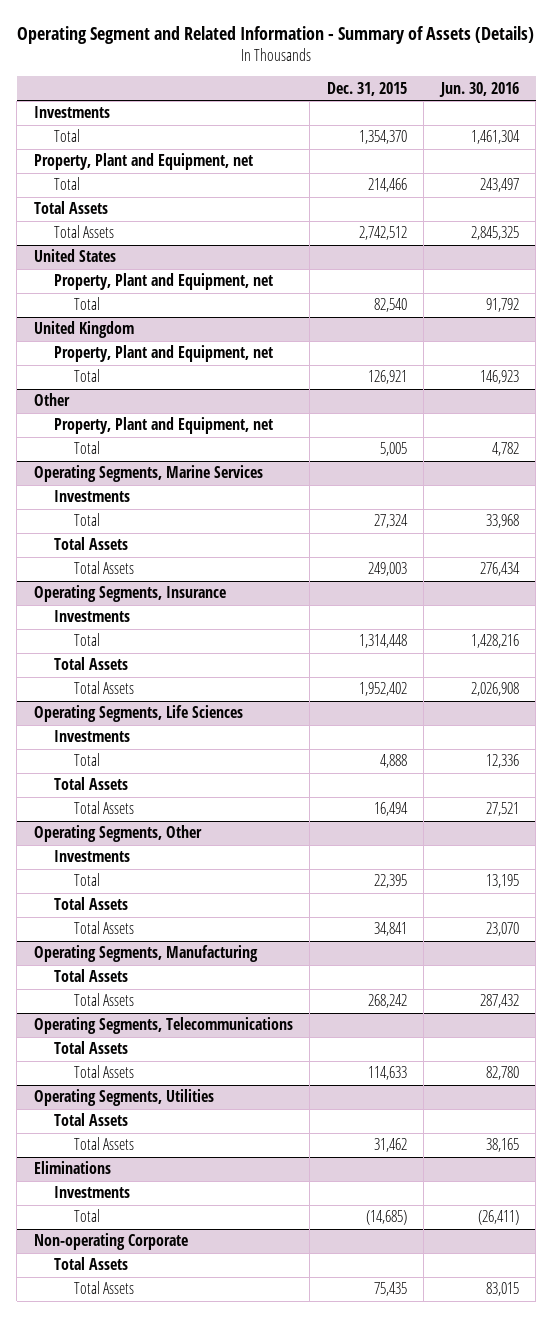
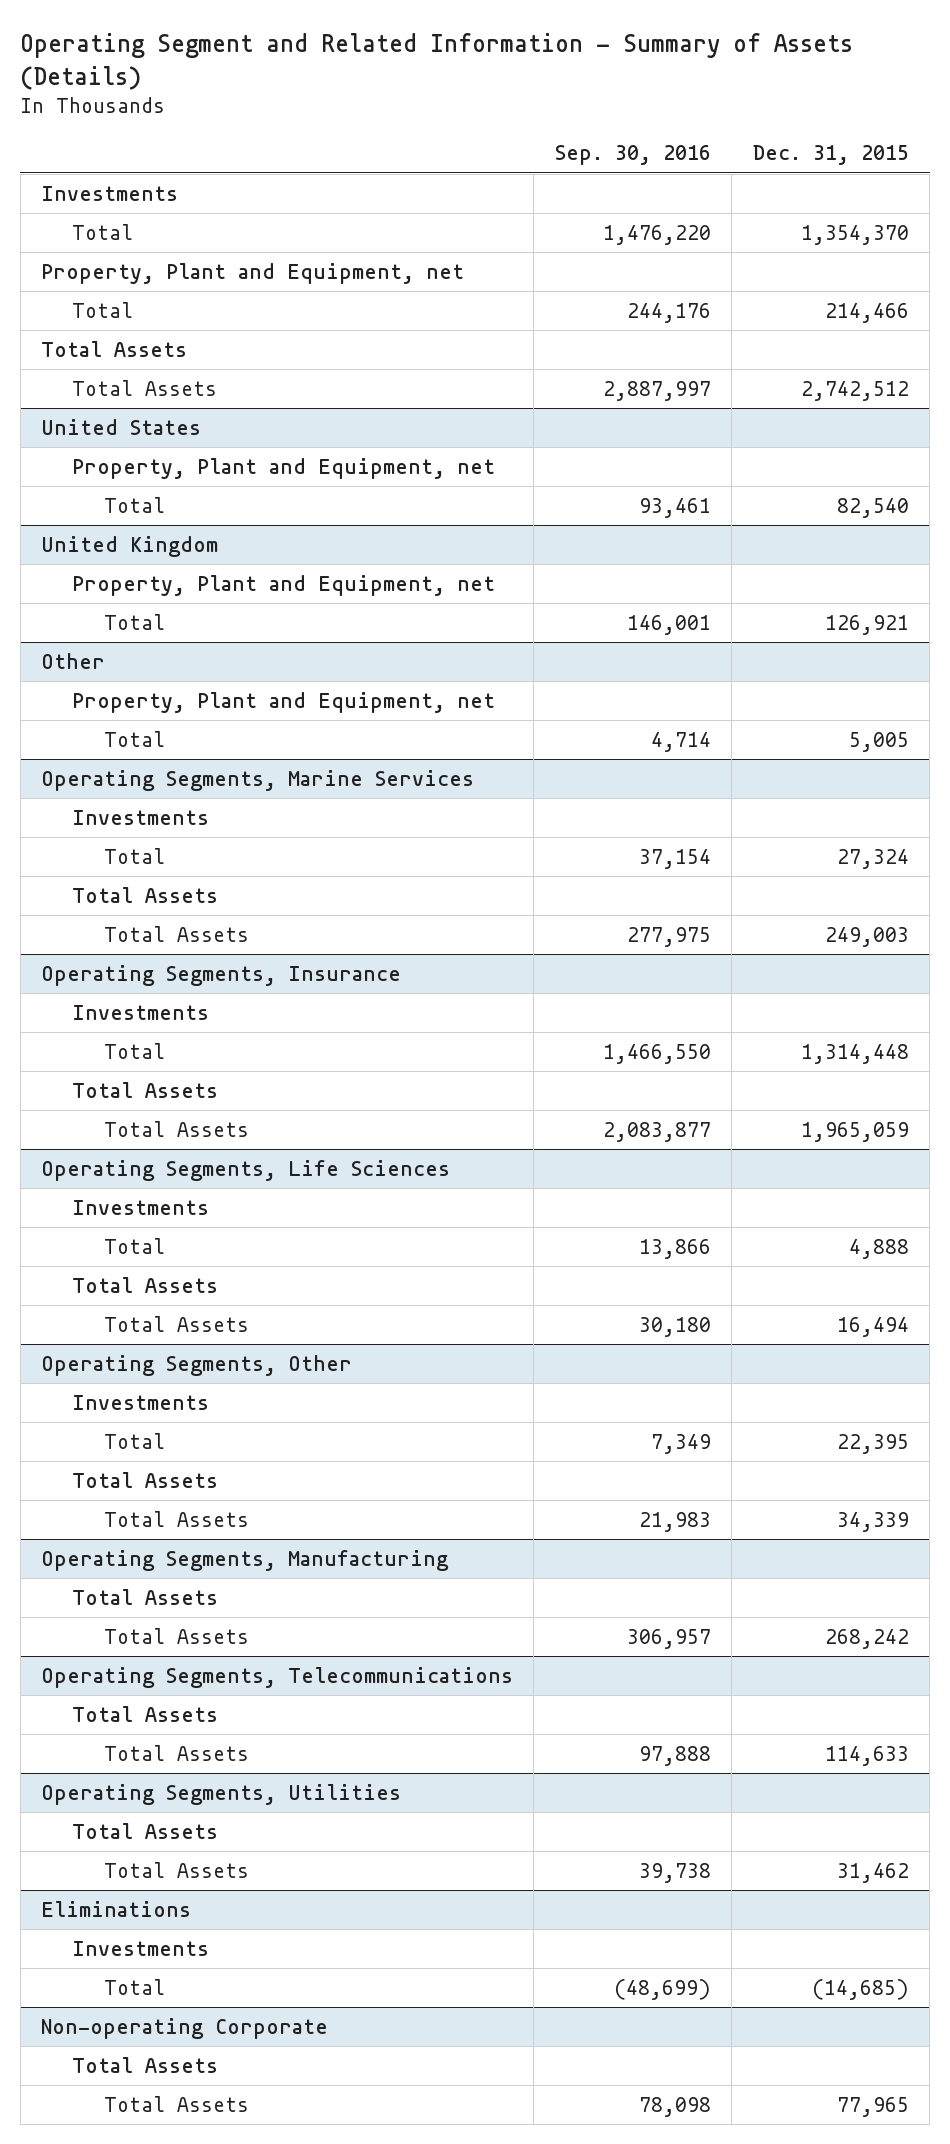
[438,81,519,97] Jun. 30, 2016 -> none
none -> [554,145,711,166] Sep. 30, 2016
[358,682,407,697] 1,952,402 -> [800,1121,909,1142] 1,965,059
[373,922,407,937] 34,841 -> [836,1511,909,1532] 34,339
[373,1282,407,1297] 75,435 -> [836,2096,909,2117] 77,965

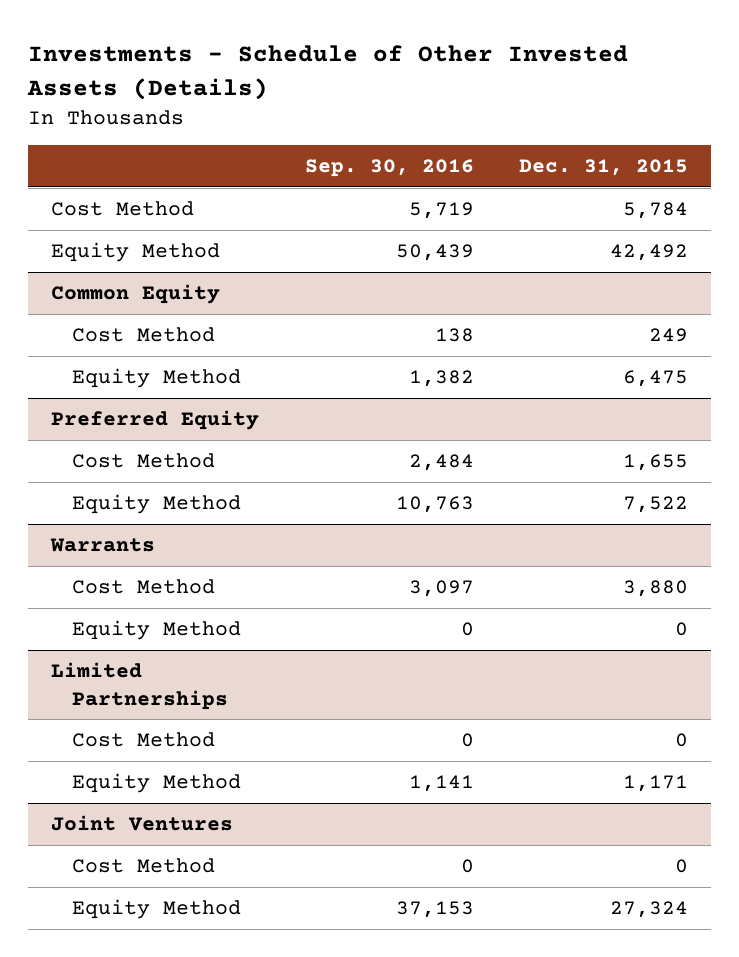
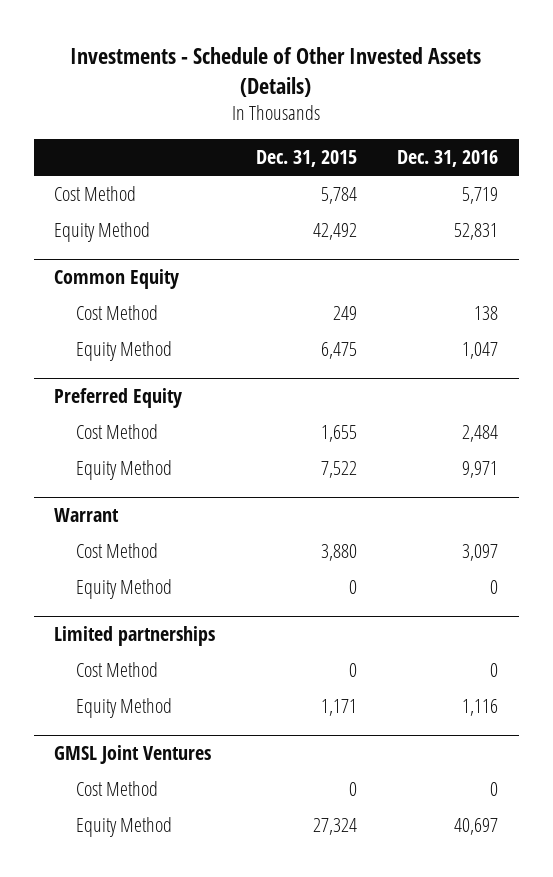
[304,159,474,178] Sep. 30, 2016 -> none
none -> [397,150,499,168] Dec. 31, 2016
[49,538,155,553] Warrants -> [54,508,120,523] Warrant
[50,662,228,710] Limited Partnerships -> [54,626,216,647] Limited partnerships
[50,815,233,832] Joint Ventures -> [54,745,212,765] GMSL Joint Ventures

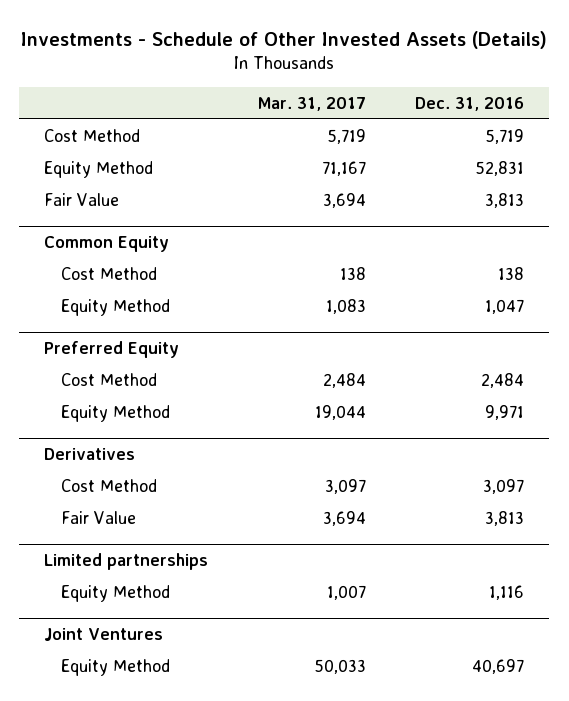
[255,150,357,168] Dec. 31, 2015 -> none
none -> [257,96,366,111] Mar. 31, 2017
none -> [44,193,120,207] Fair Value
[54,508,120,523] Warrant -> [44,448,136,461] Derivatives
[75,578,172,599] Equity Method -> none
none -> [60,511,136,525] Fair Value
[75,661,158,677] Cost Method -> none
[75,780,158,796] Cost Method -> none
[54,745,212,765] GMSL Joint Ventures -> [44,628,164,642] Joint Ventures

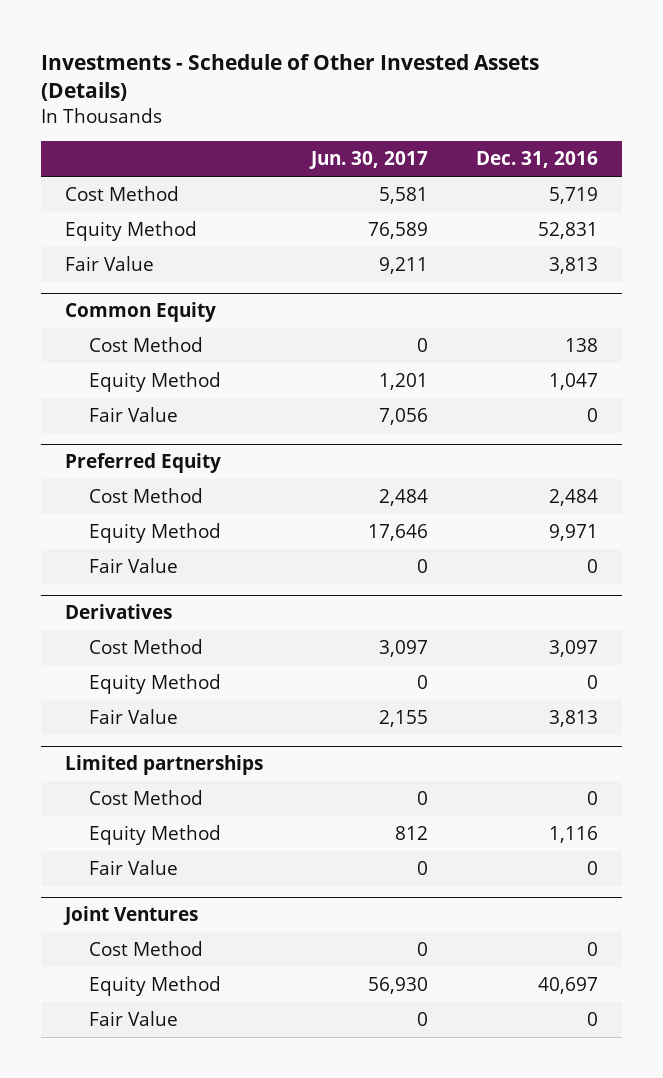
[257,96,366,111] Mar. 31, 2017 -> none
none -> [309,151,429,170] Jun. 30, 2017
none -> [89,407,179,423] Fair Value
none -> [89,558,179,574] Fair Value
none -> [89,674,222,695] Equity Method
none -> [89,790,204,806] Cost Method
none -> [89,860,179,876] Fair Value
none -> [89,941,204,957] Cost Method
none -> [89,1011,179,1027] Fair Value

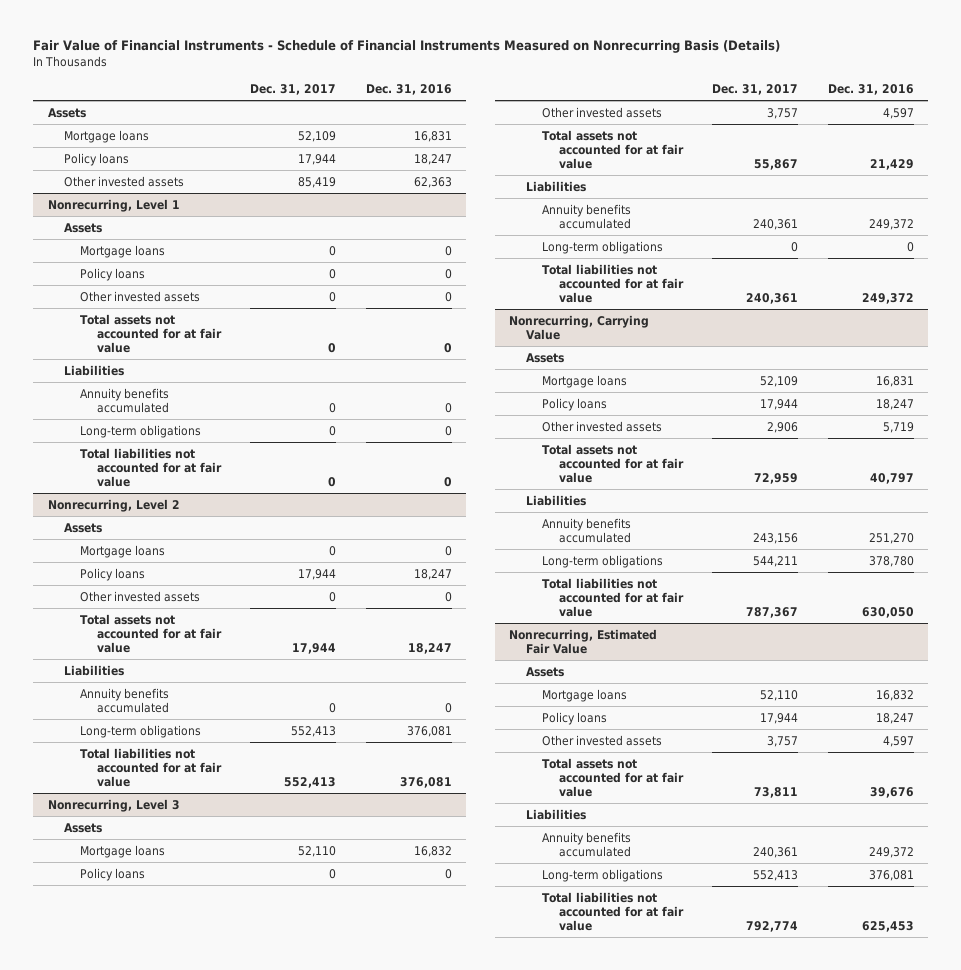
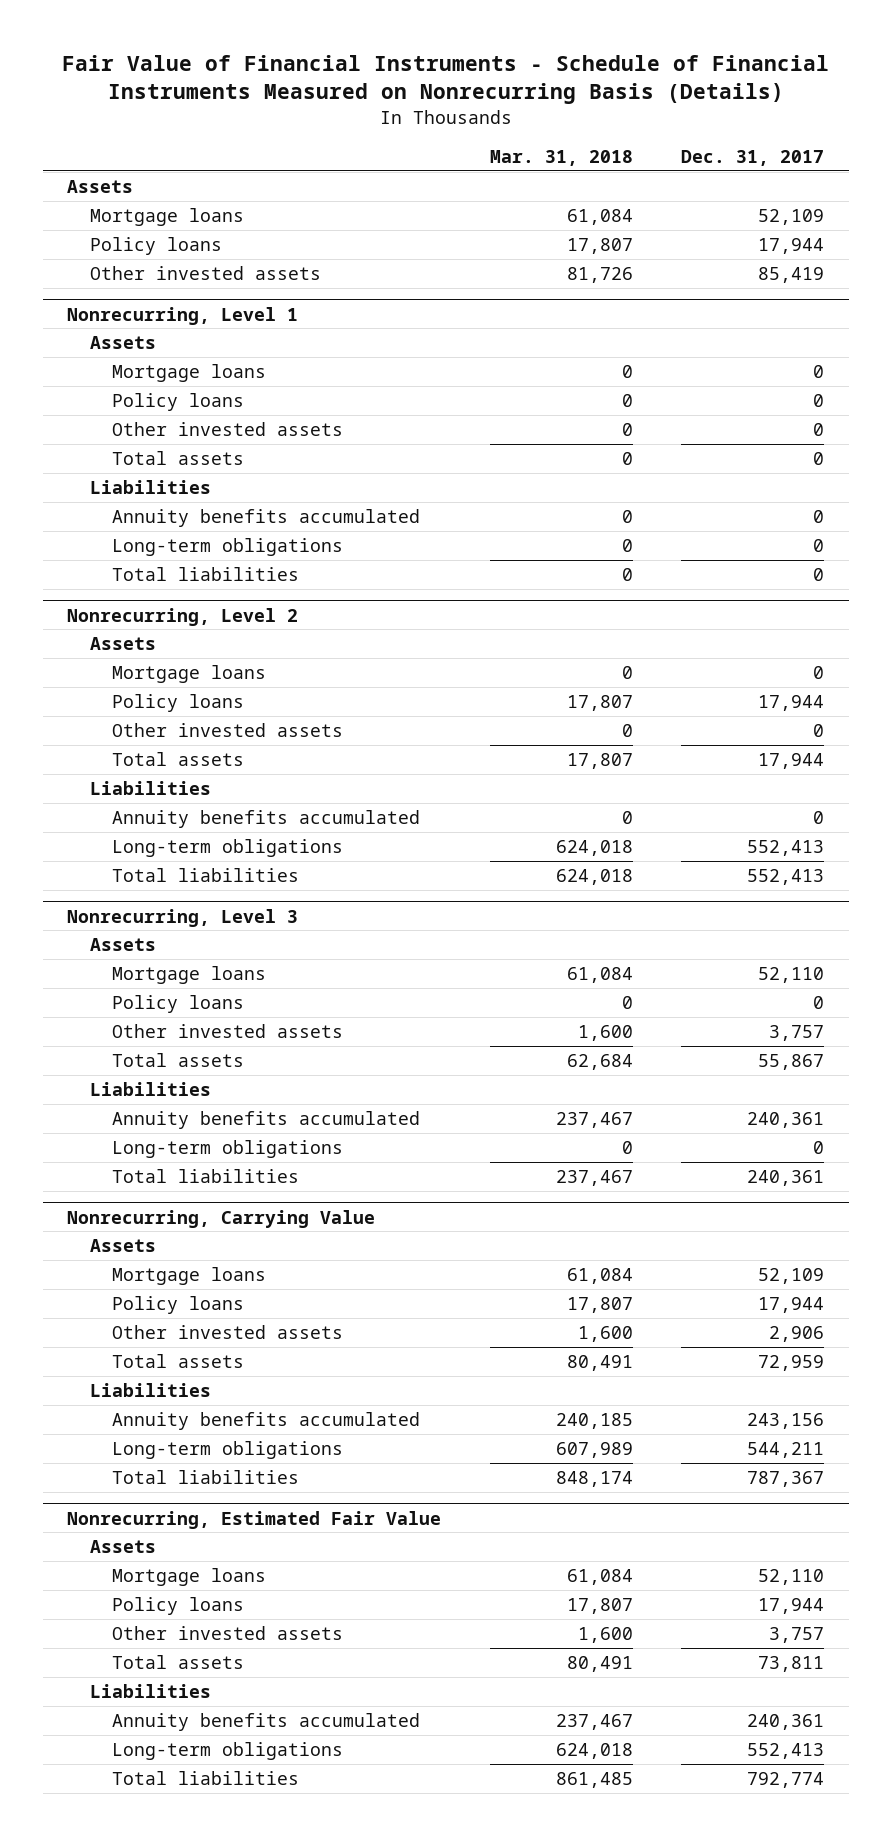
[365,83,452,95] Dec. 31, 2016 -> none
none -> [489,150,633,167] Mar. 31, 2018
[80,313,222,353] Total assets not accounted for at fair value -> [112,450,245,465] Total assets
[80,447,222,487] Total liabilities not accounted for at fair value -> [112,566,300,581] Total liabilities
[80,613,222,653] Total assets not accounted for at fair value -> [112,751,245,766] Total assets
[80,747,222,787] Total liabilities not accounted for at fair value -> [112,867,300,882] Total liabilities
[542,129,684,169] Total assets not accounted for at fair value -> [112,1052,245,1067] Total assets
[542,263,684,303] Total liabilities not accounted for at fair value -> [112,1168,300,1183] Total liabilities
[542,443,684,483] Total assets not accounted for at fair value -> [112,1353,245,1368] Total assets
[542,577,684,617] Total liabilities not accounted for at fair value -> [112,1469,300,1484] Total liabilities
[542,757,684,797] Total assets not accounted for at fair value -> [112,1654,245,1669] Total assets
[542,891,684,931] Total liabilities not accounted for at fair value -> [112,1770,300,1785] Total liabilities

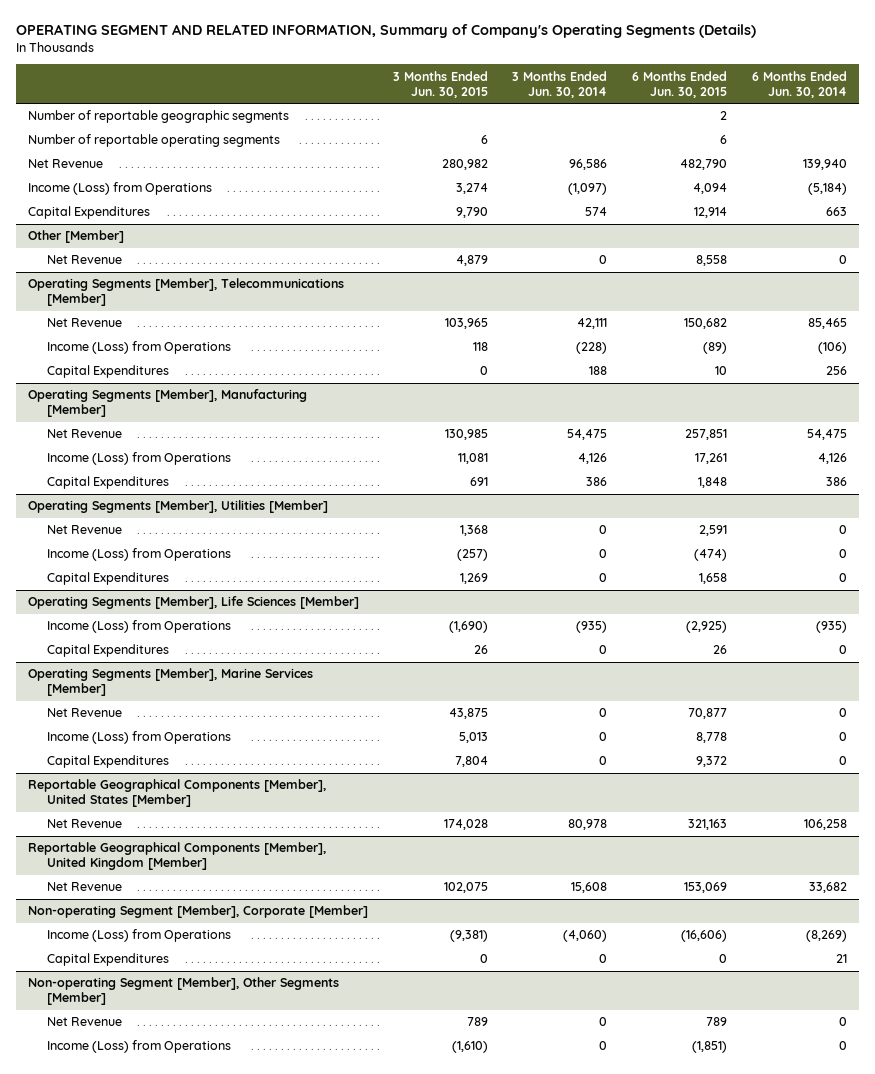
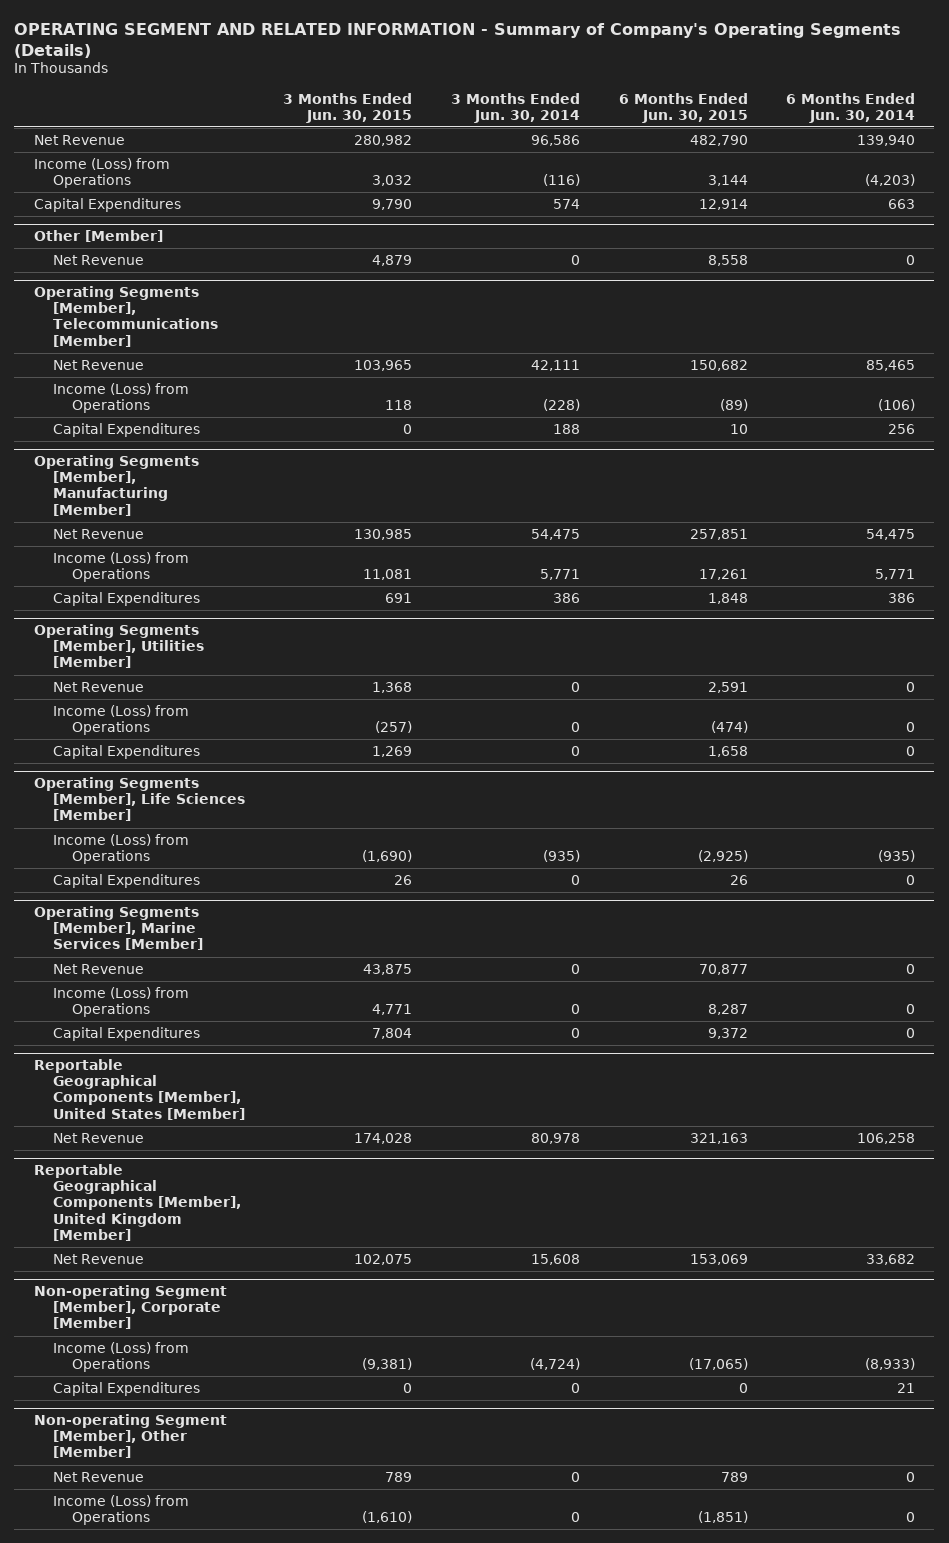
[15,24,756,39] OPERATING SEGMENT AND RELATED INFORMATION, Summary of Company's Operating Segments (Details) -> [14,22,902,58] OPERATING SEGMENT AND RELATED INFORMATION - Summary of Company's Operating Segments (Details)
[28,110,290,124] Number of reportable geographic segments -> none
[28,134,281,148] Number of reportable operating segments -> none
[455,183,488,195] 3,274 -> [372,175,413,187] 3,032
[568,183,608,196] (1,097) -> [543,174,581,187] (116)
[692,183,727,195] 4,094 -> [707,175,748,187] 3,144
[807,183,847,196] (5,184) -> [865,174,916,187] (4,203)
[578,453,608,465] 4,126 -> [540,569,581,581] 5,771
[817,453,847,465] 4,126 -> [875,569,916,581] 5,771
[458,732,488,744] 5,013 -> [372,1004,413,1016] 4,771
[695,732,727,744] 8,778 -> [707,1004,748,1016] 8,287
[563,930,608,943] (4,060) -> [530,1358,581,1371] (4,724)
[680,930,727,943] (16,606) -> [688,1358,748,1371] (17,065)
[805,930,847,943] (8,269) -> [865,1358,916,1371] (8,933)
[28,977,340,1006] Non-operating Segment [Member], Other Segments [Member] -> [33,1413,227,1459] Non-operating Segment [Member], Other [Member]

